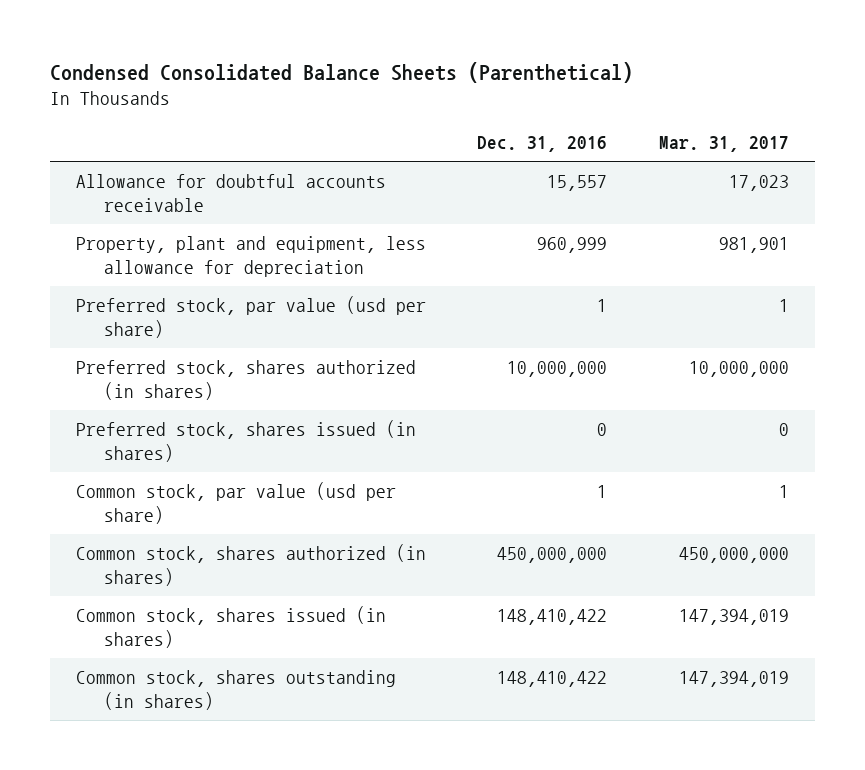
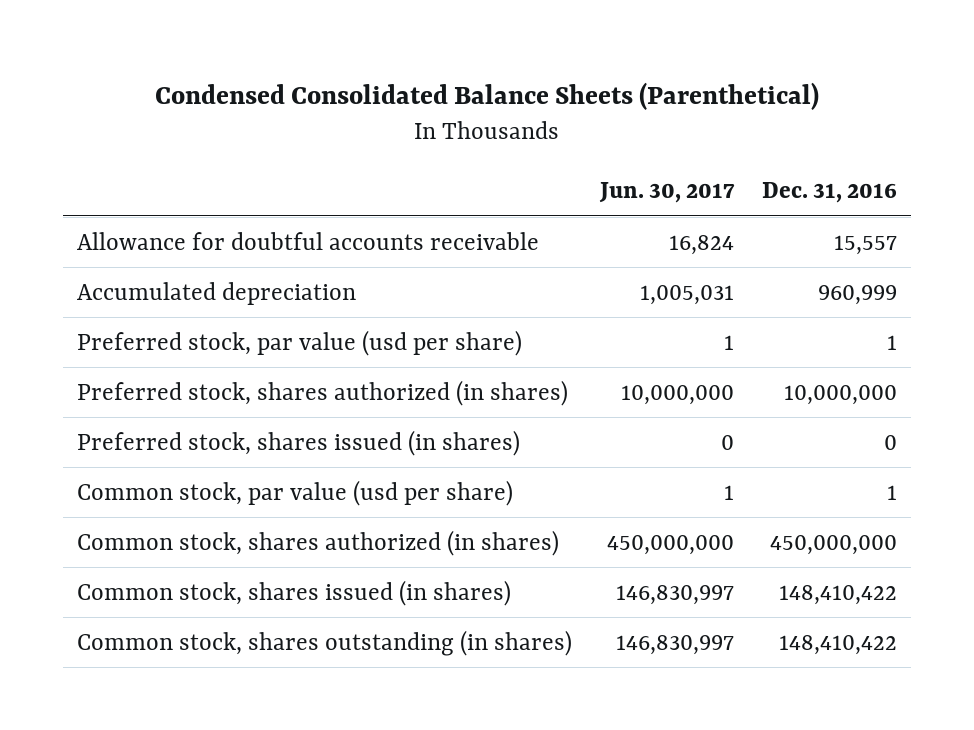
[658,136,789,153] Mar. 31, 2017 -> none
none -> [598,181,735,203] Jun. 30, 2017
[75,236,426,277] Property, plant and equipment, less allowance for depreciation -> [76,281,356,305] Accumulated depreciation

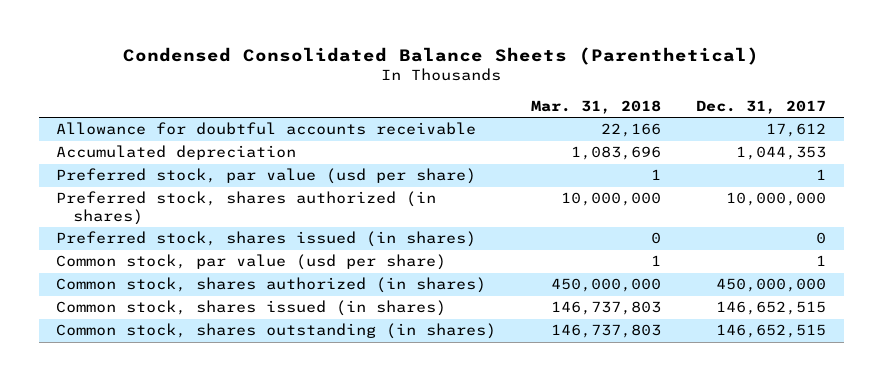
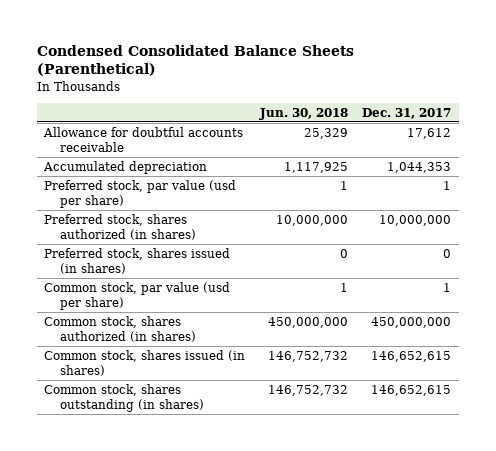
[531,100,662,115] Mar. 31, 2018 -> none
none -> [258,107,348,120] Jun. 30, 2018
[716,301,827,316] 146,652,515 -> [371,350,452,362] 146,652,615
[716,324,827,339] 146,652,515 -> [371,384,452,396] 146,652,615

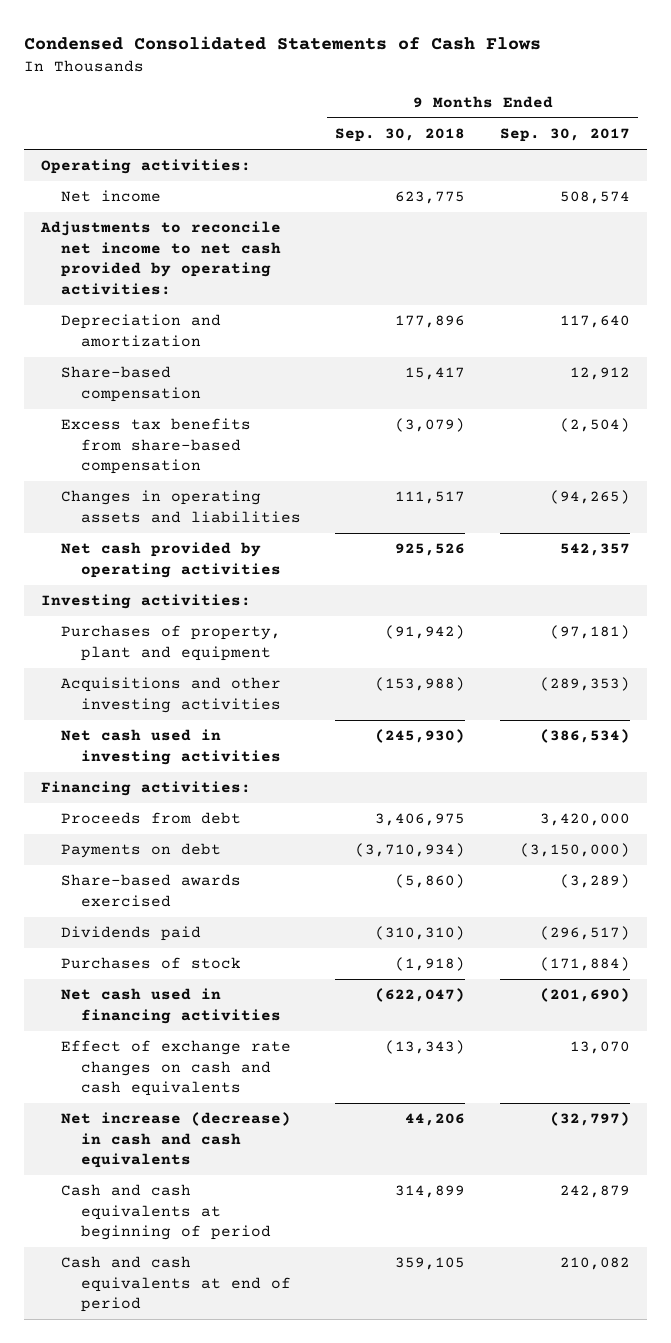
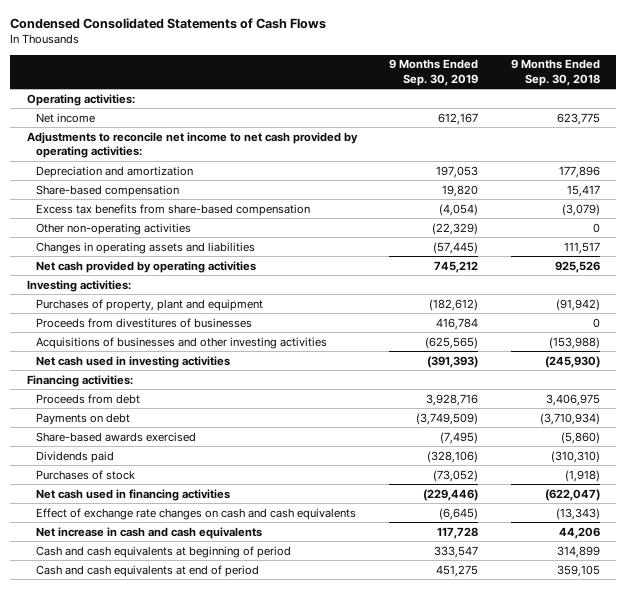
[499,128,630,143] Sep. 30, 2017 -> none
none -> [389,59,479,86] 9 Months Ended Sep. 30, 2019
none -> [35,222,191,235] Other non-operating activities
none -> [35,317,252,328] Proceeds from divestitures of businesses
[61,677,282,713] Acquisitions and other investing activities -> [35,336,327,349] Acquisitions of businesses and other investing activities
[61,1112,292,1169] Net increase (decrease) in cash and cash equivalents -> [35,526,262,539] Net increase in cash and cash equivalents

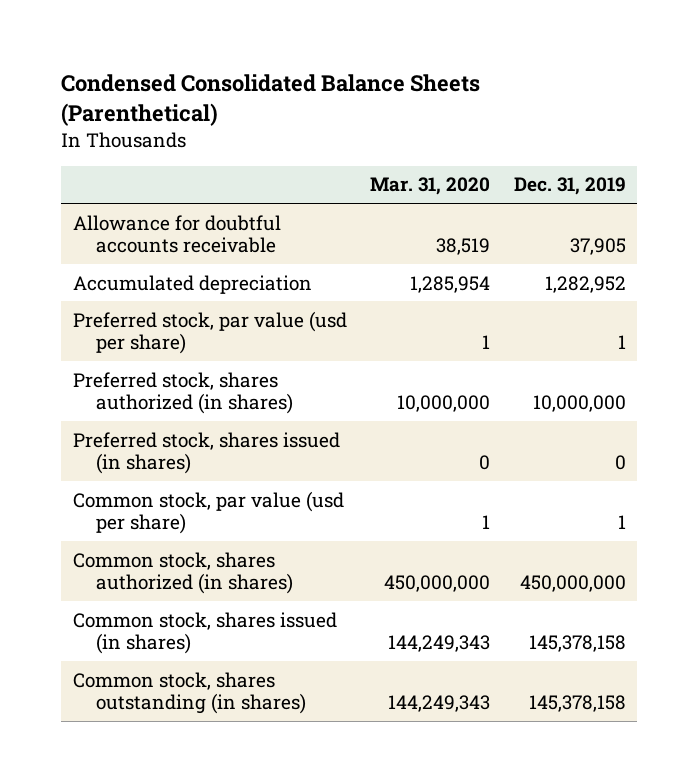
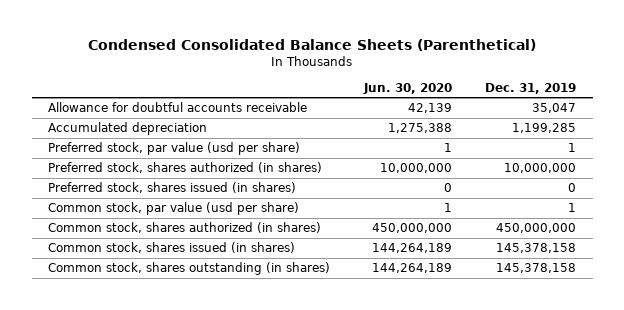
[370,177,491,196] Mar. 31, 2020 -> none
none -> [362,82,452,94] Jun. 30, 2020
[569,238,626,256] 37,905 -> [532,103,577,114] 35,047
[544,275,626,293] 1,282,952 -> [512,123,577,134] 1,199,285

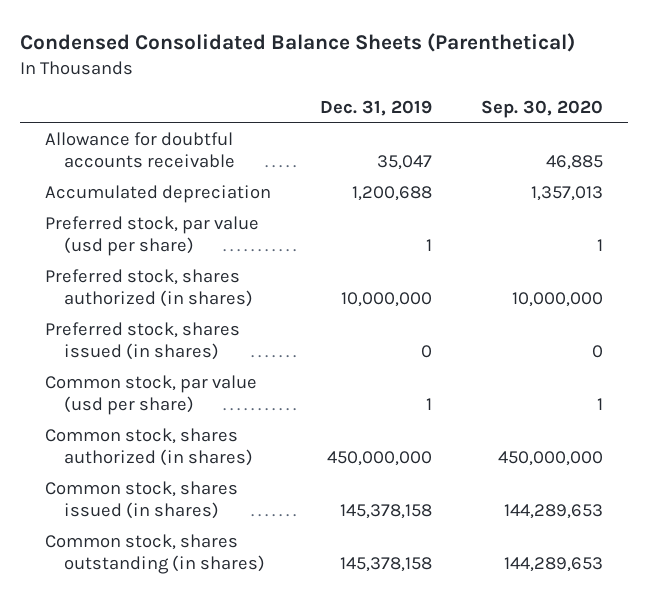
[362,82,452,94] Jun. 30, 2020 -> none
none -> [481,100,604,119] Sep. 30, 2020
[512,123,577,134] 1,199,285 -> [352,186,433,202] 1,200,688

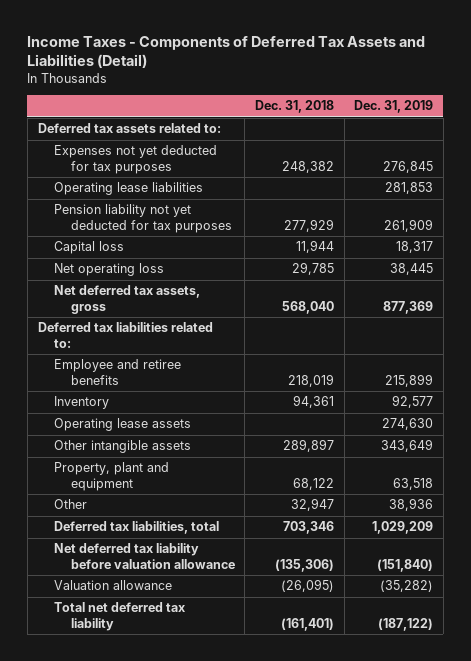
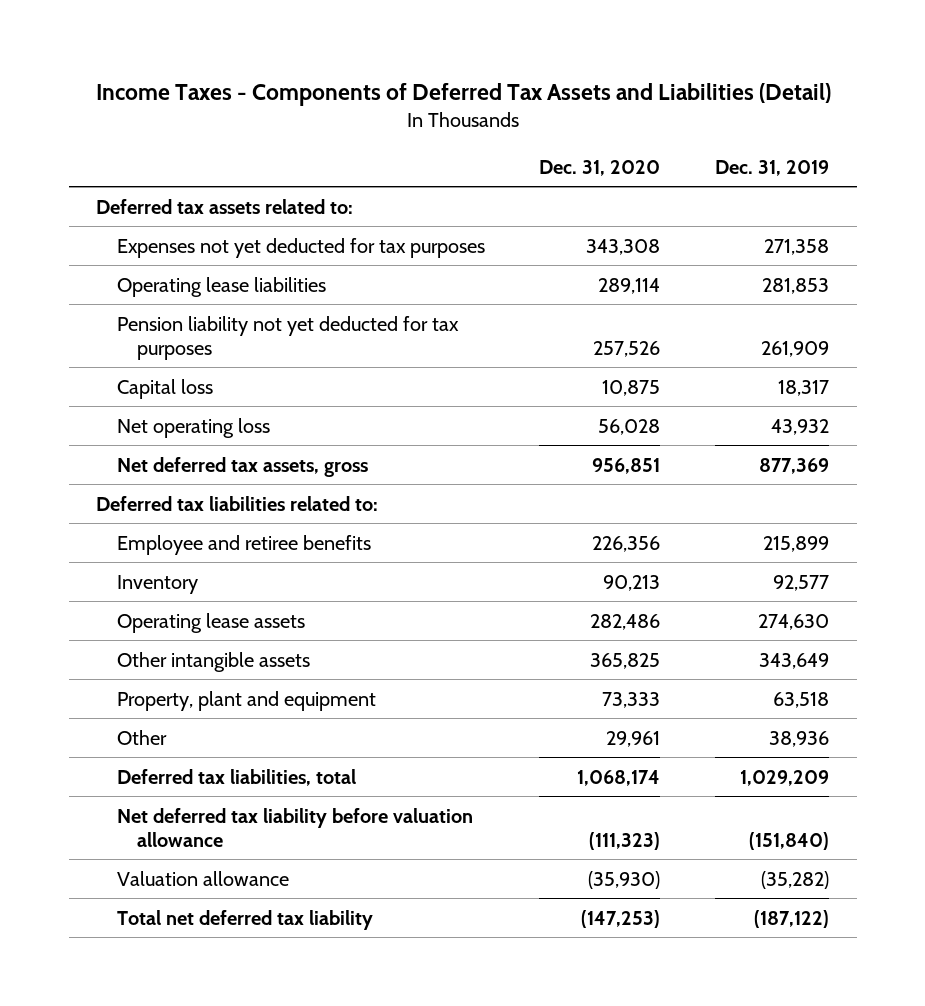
[254,100,334,114] Dec. 31, 2018 -> none
none -> [539,159,661,176] Dec. 31, 2020
[383,161,434,174] 276,845 -> [764,238,830,255] 271,358
[390,263,434,276] 38,445 -> [771,418,830,435] 43,932

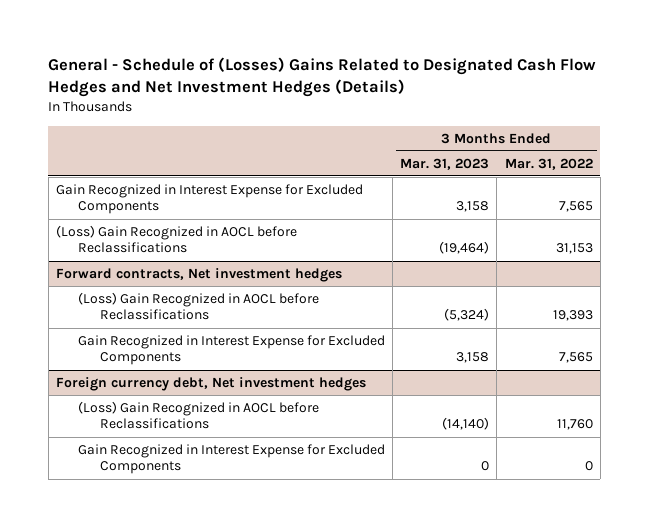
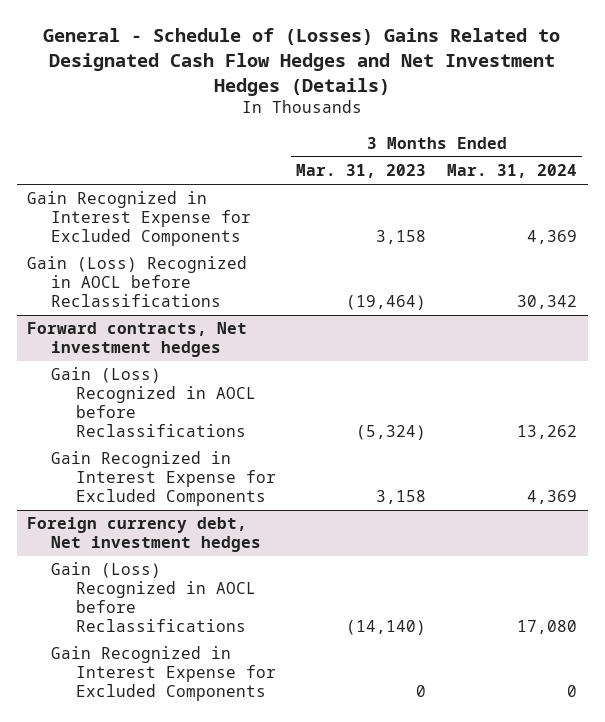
[504,157,593,170] Mar. 31, 2022 -> none
none -> [447,164,578,179] Mar. 31, 2024
[55,225,297,254] (Loss) Gain Recognized in AOCL before Reclassifications -> [27,256,248,308] Gain (Loss) Recognized in AOCL before Reclassifications
[77,292,319,321] (Loss) Gain Recognized in AOCL before Reclassifications -> [51,367,256,438] Gain (Loss) Recognized in AOCL before Reclassifications
[77,401,319,430] (Loss) Gain Recognized in AOCL before Reclassifications -> [51,562,256,633] Gain (Loss) Recognized in AOCL before Reclassifications

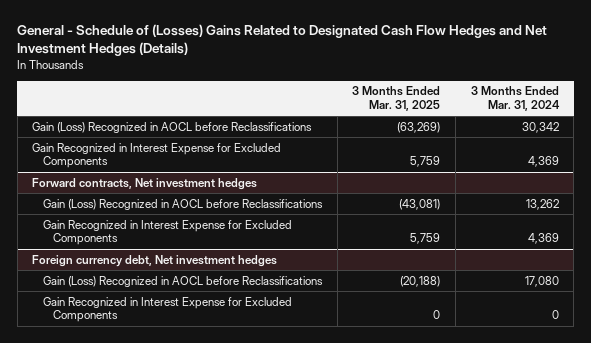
[296,164,427,179] Mar. 31, 2023 -> none
none -> [352,86,441,111] 3 Months Ended Mar. 31, 2025
[27,191,252,247] Gain Recognized in Interest Expense for Excluded Components -> [32,142,282,169] Gain Recognized in Interest Expense for Excluded Components

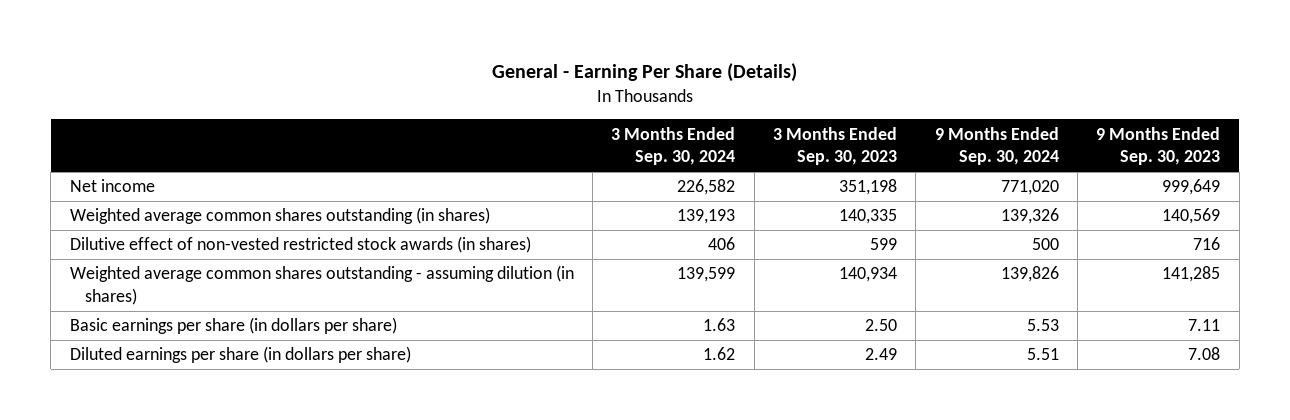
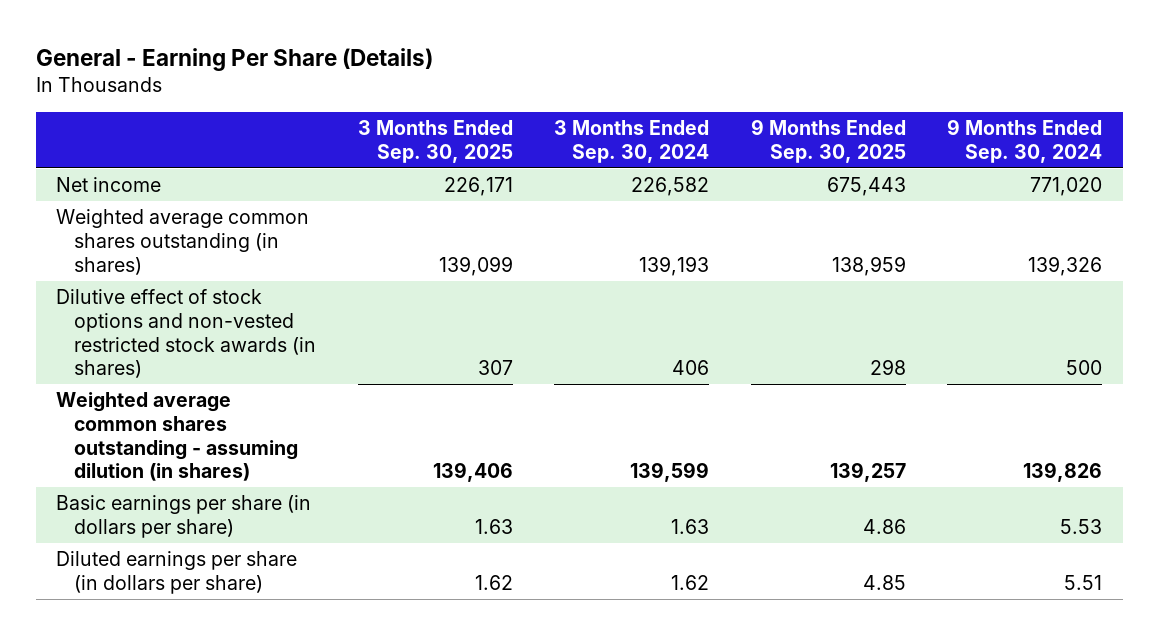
[772,126,897,166] 3 Months Ended Sep. 30, 2023 -> none
[1096,126,1221,166] 9 Months Ended Sep. 30, 2023 -> none
none -> [357,120,513,163] 3 Months Ended Sep. 30, 2025
none -> [750,119,906,163] 9 Months Ended Sep. 30, 2025
[69,236,531,254] Dilutive effect of non-vested restricted stock awards (in shares) -> [56,289,317,379] Dilutive effect of stock options and non-vested restricted stock awards (in shares)

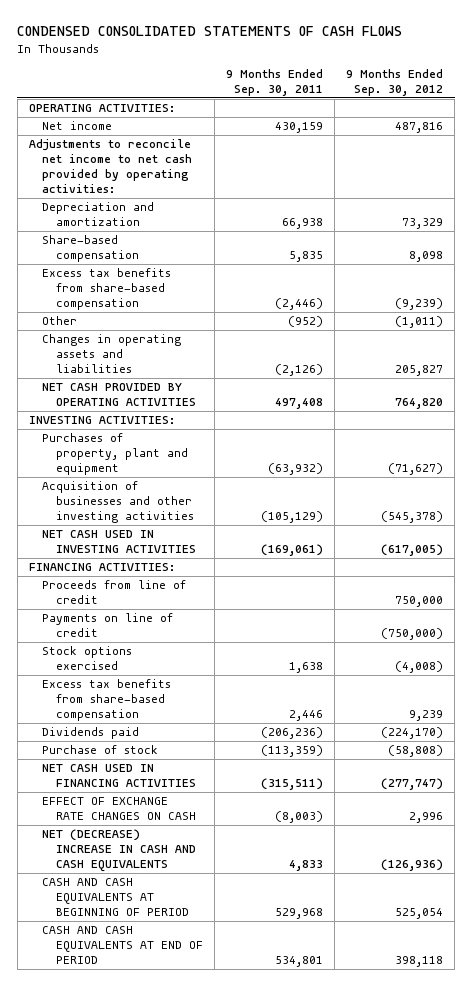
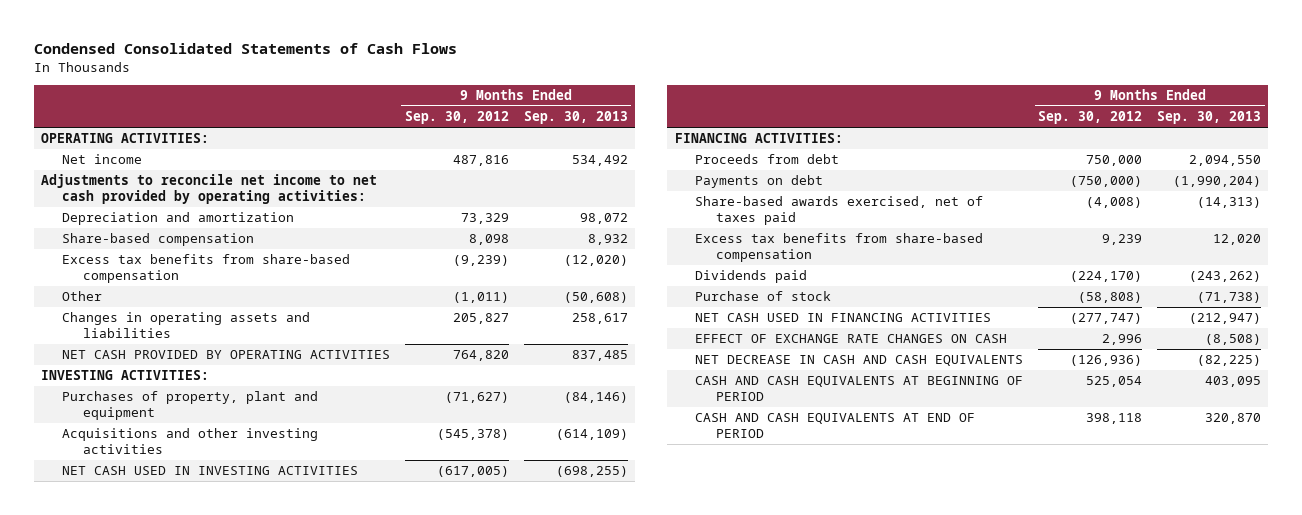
[17,26,403,37] CONDENSED CONSOLIDATED STATEMENTS OF CASH FLOWS -> [34,43,458,55] Condensed Consolidated Statements of Cash Flows
[225,69,323,97] 9 Months Ended Sep. 30, 2011 -> none
none -> [523,111,628,125] Sep. 30, 2013
[42,481,194,524] Acquisition of businesses and other investing activities -> [62,428,319,455] Acquisitions and other investing activities
[42,646,133,671] Stock options exercised -> none
[42,580,187,605] Proceeds from line of credit -> [695,154,840,165] Proceeds from debt
[42,613,174,638] Payments on line of credit -> [695,175,824,189] Payments on debt
none -> [695,196,984,226] Share-based awards exercised, net of taxes paid
[42,829,196,873] NET (DECREASE) INCREASE IN CASH AND CASH EQUIVALENTS -> [695,355,1024,367] NET DECREASE IN CASH AND CASH EQUIVALENTS

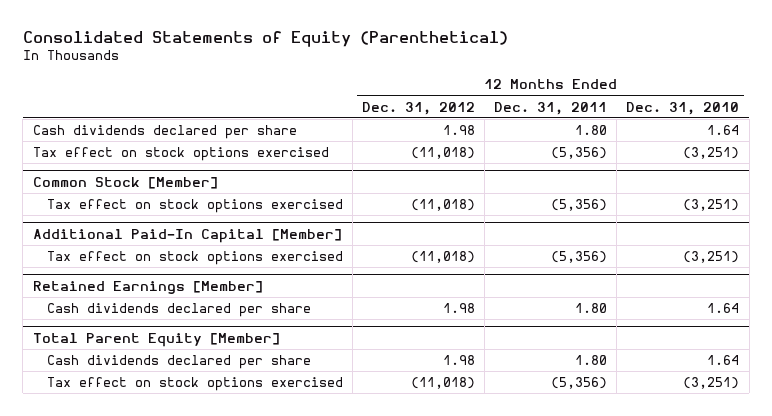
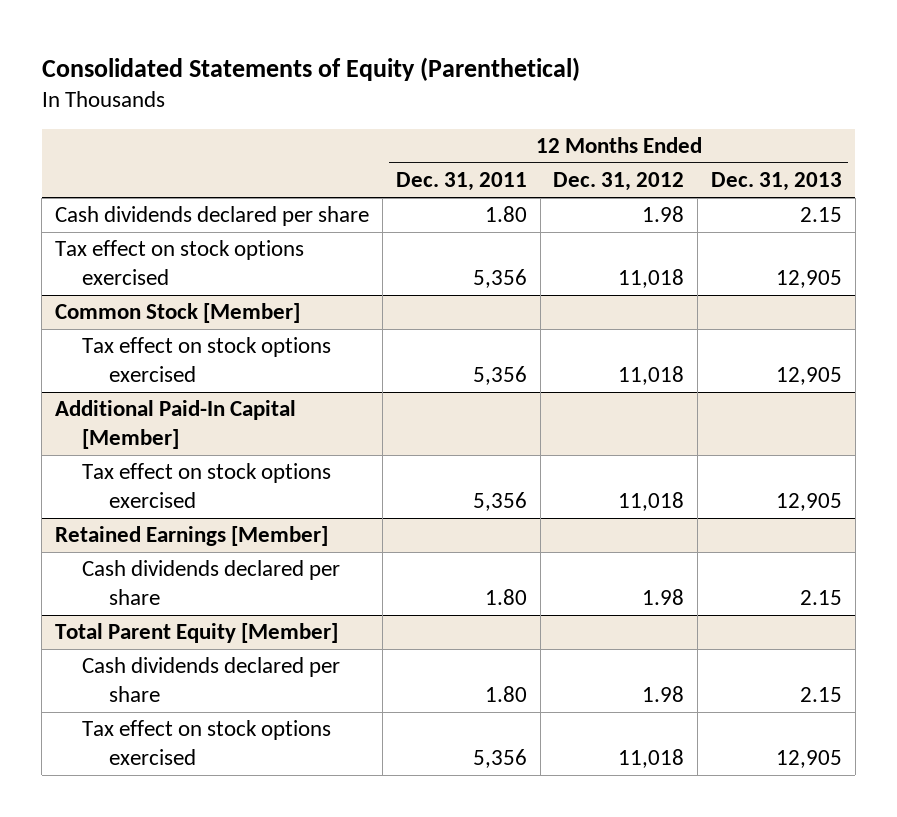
[626,101,740,115] Dec. 31, 2010 -> none
none -> [710,172,842,192] Dec. 31, 2013
[411,146,476,159] (11,018) -> [618,268,685,288] 11,018
[551,146,608,159] (5,356) -> [472,268,527,288] 5,356
[411,198,476,211] (11,018) -> [618,365,685,385] 11,018
[551,198,608,211] (5,356) -> [472,365,527,385] 5,356
[411,250,476,263] (11,018) -> [618,491,685,511] 11,018
[551,250,608,263] (5,356) -> [472,491,527,511] 5,356
[411,376,476,389] (11,018) -> [618,748,685,768] 11,018
[551,376,608,389] (5,356) -> [472,748,527,768] 5,356

